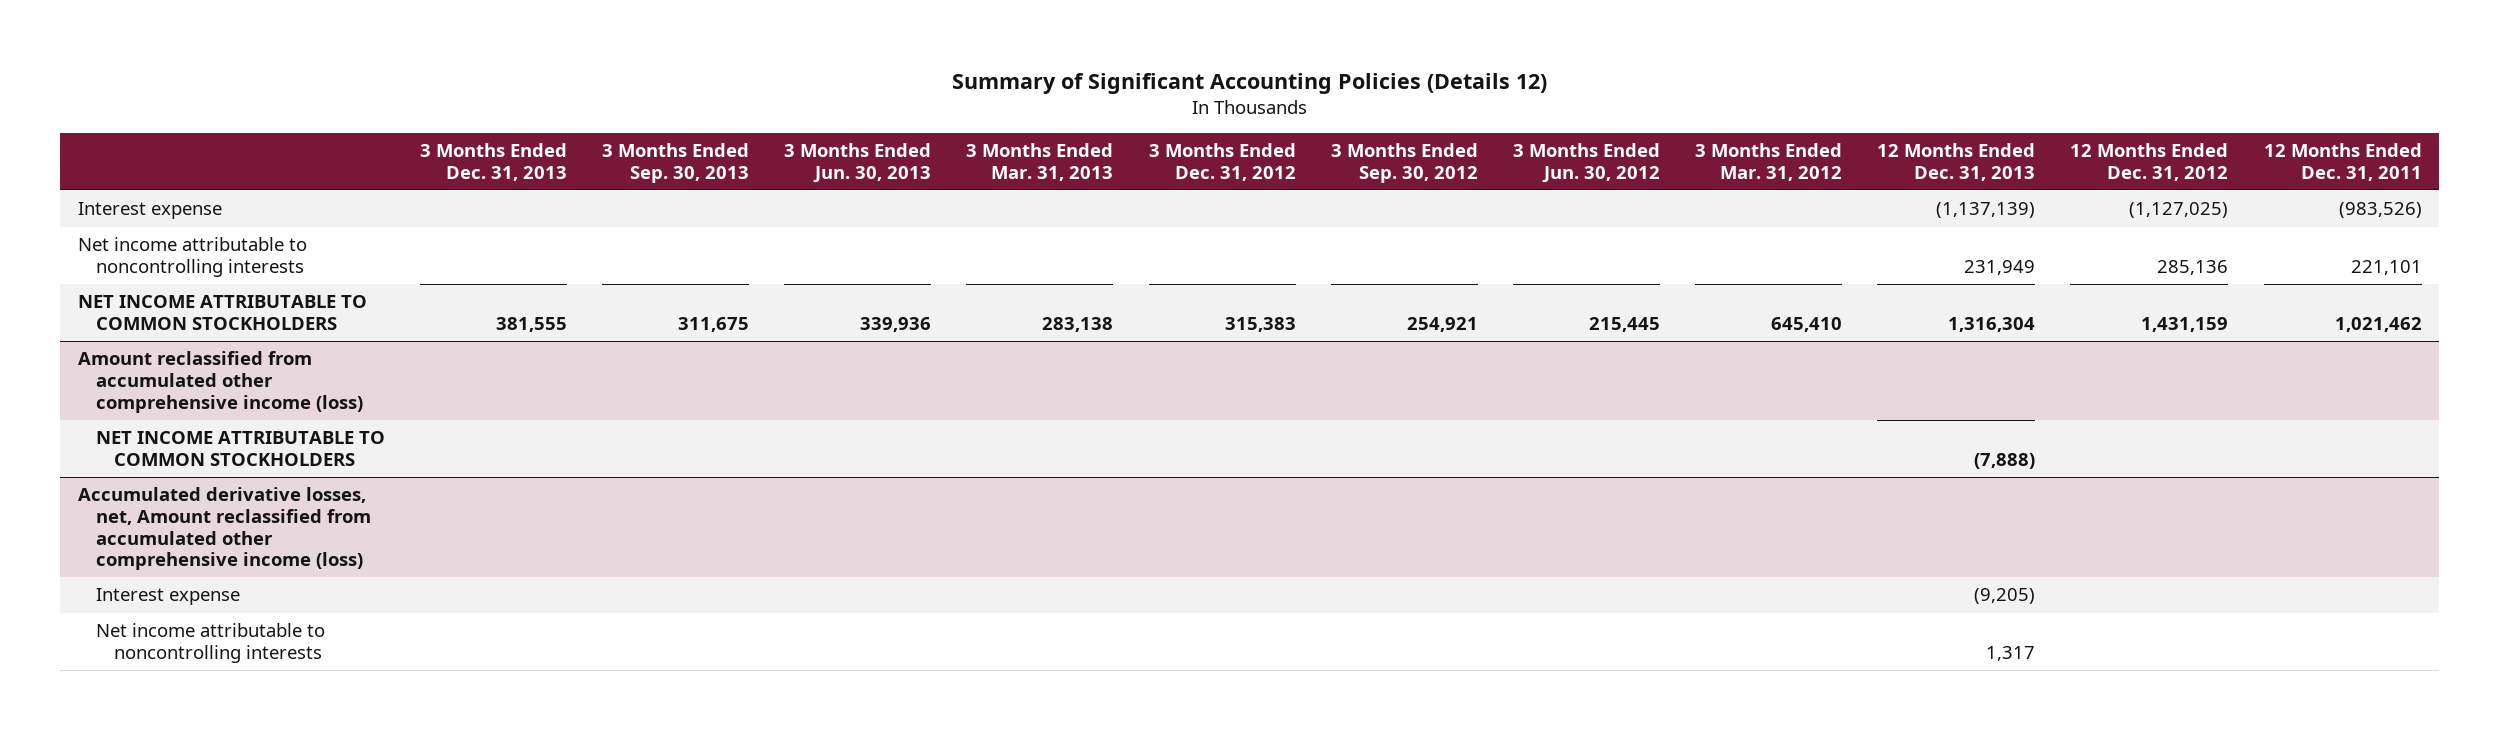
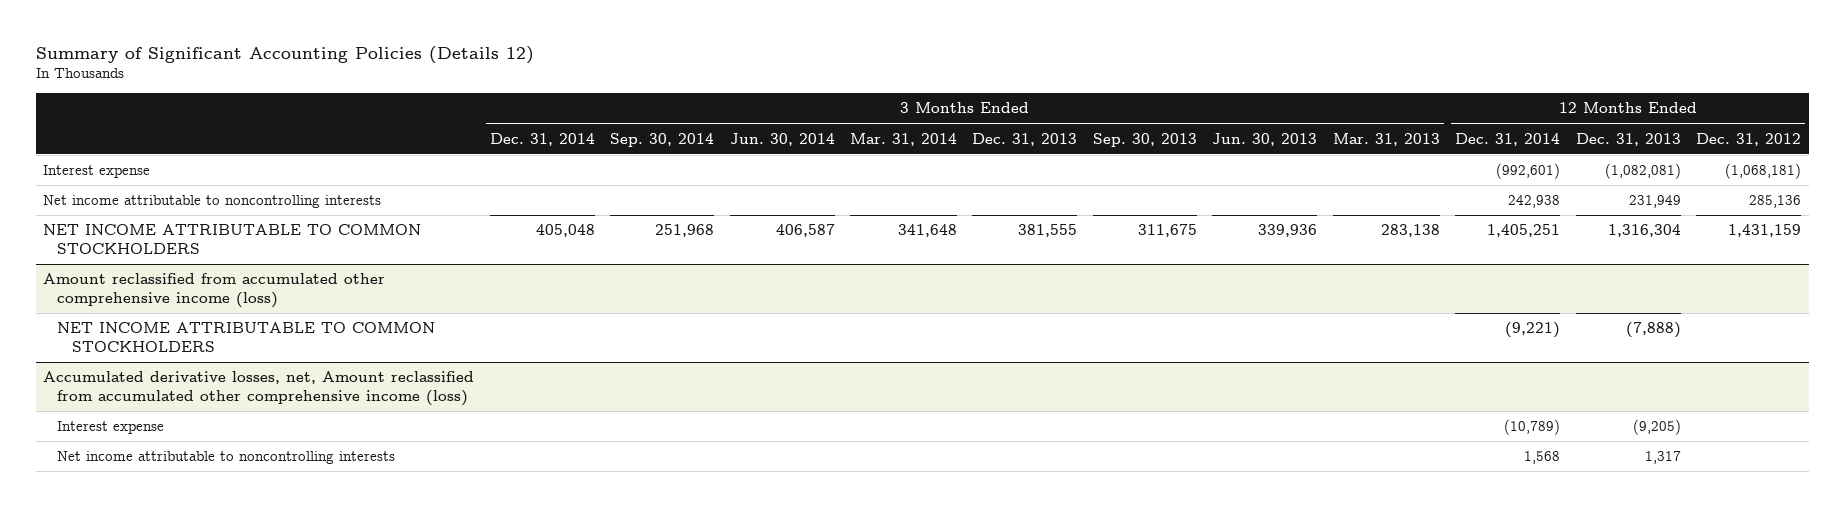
[1148,143,1296,181] 3 Months Ended Dec. 31, 2012 -> none
[1330,143,1478,183] 3 Months Ended Sep. 30, 2012 -> none
[1512,143,1660,183] 3 Months Ended Jun. 30, 2012 -> none
[1695,143,1843,181] 3 Months Ended Mar. 31, 2012 -> none
[2263,143,2422,181] 12 Months Ended Dec. 31, 2011 -> none
none -> [489,132,595,146] Dec. 31, 2014
none -> [610,132,715,147] Sep. 30, 2014
none -> [729,132,835,146] Jun. 30, 2014
none -> [850,132,958,146] Mar. 31, 2014
none -> [1455,132,1561,146] Dec. 31, 2014
[1936,202,2036,219] (1,137,139) -> [1604,163,1681,180] (1,082,081)
[2129,202,2229,219] (1,127,025) -> [1724,163,1801,180] (1,068,181)

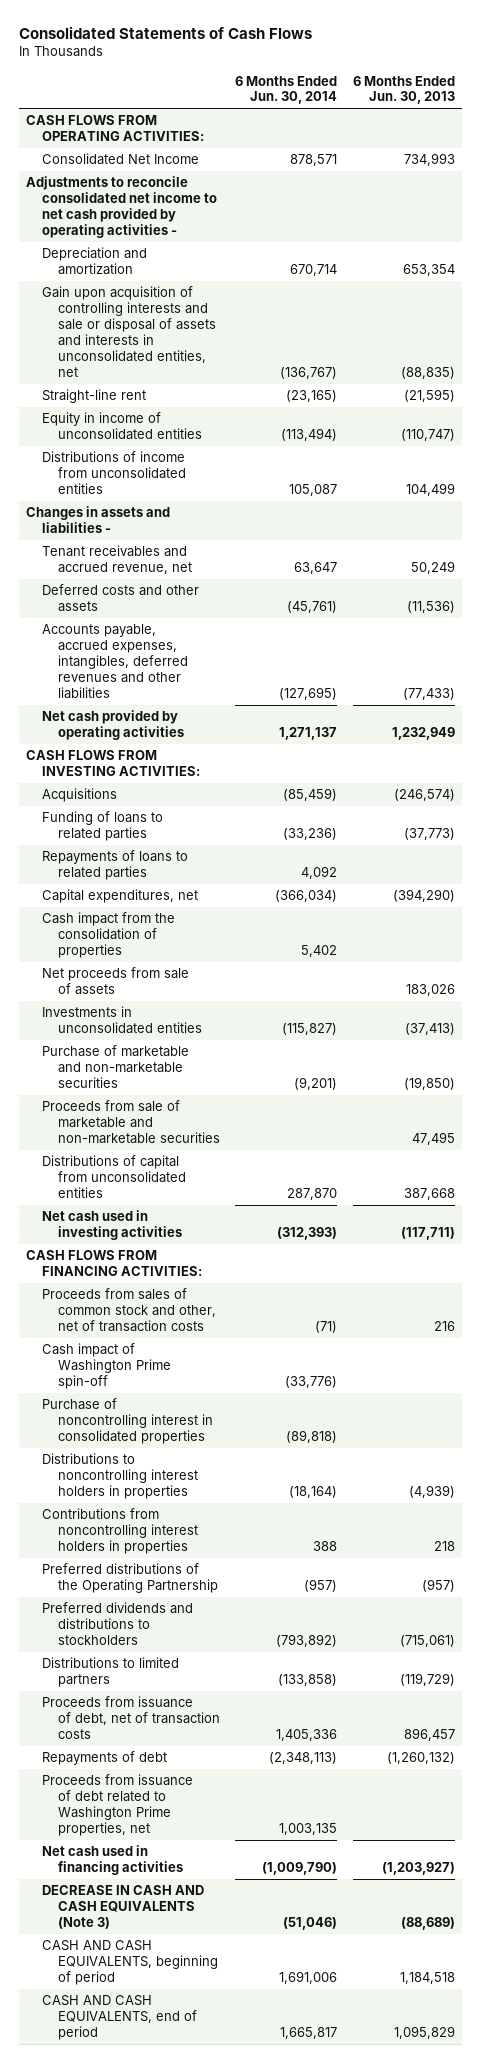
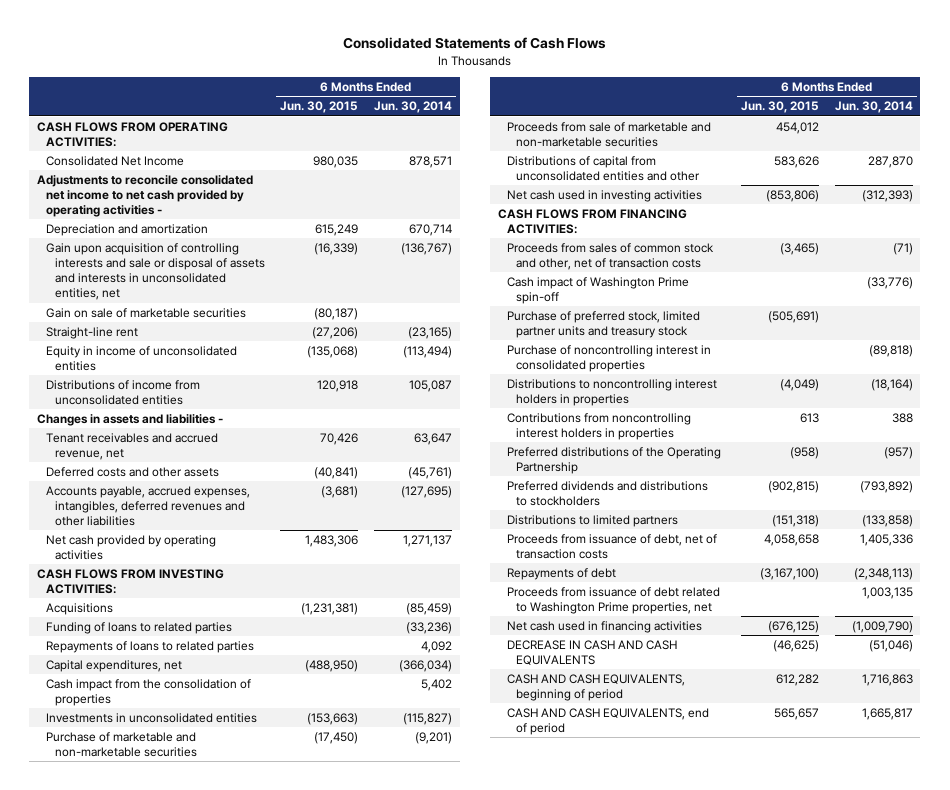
[352,75,455,105] 6 Months Ended Jun. 30, 2013 -> none
none -> [280,101,359,114] Jun. 30, 2015
none -> [45,307,246,318] Gain on sale of marketable securities
[42,967,190,996] Net proceeds from sale of assets -> none
[42,1155,187,1199] Distributions of capital from unconsolidated entities -> [506,155,700,182] Distributions of capital from unconsolidated entities and other
none -> [506,310,700,339] Purchase of preferred stock, limited partner units and treasury stock
[42,1885,205,1930] DECREASE IN CASH AND CASH EQUIVALENTS (Note 3) -> [506,639,677,666] DECREASE IN CASH AND CASH EQUIVALENTS
[279,1971,338,1985] 1,691,006 -> [861,673,913,686] 1,716,863

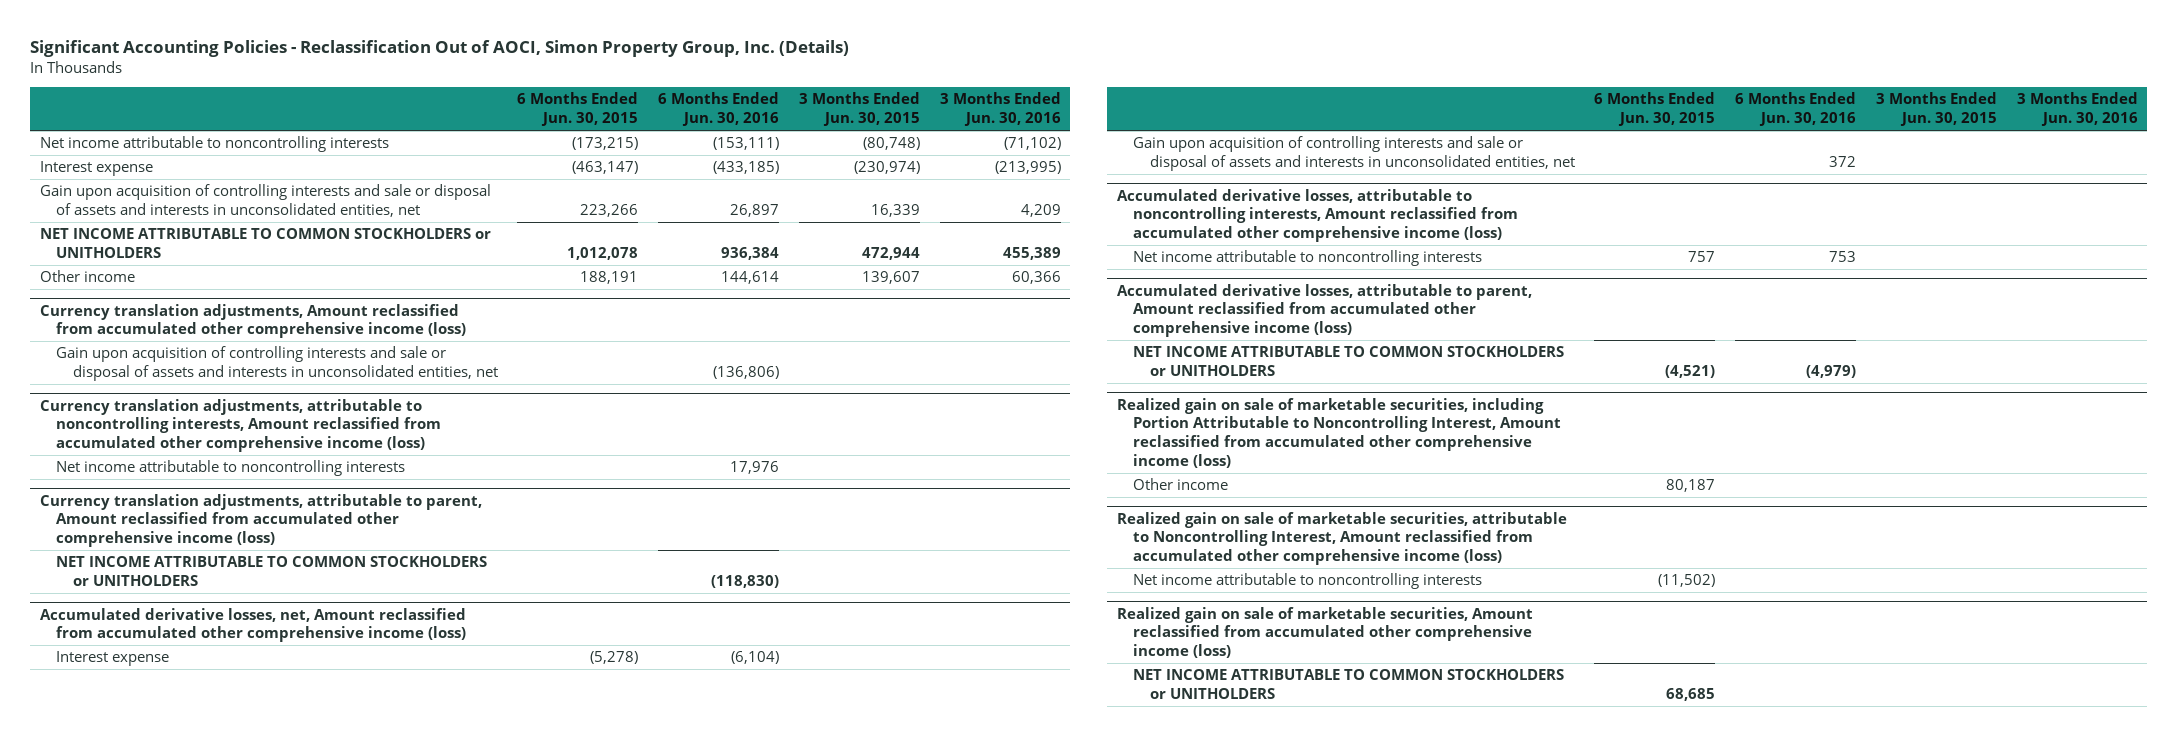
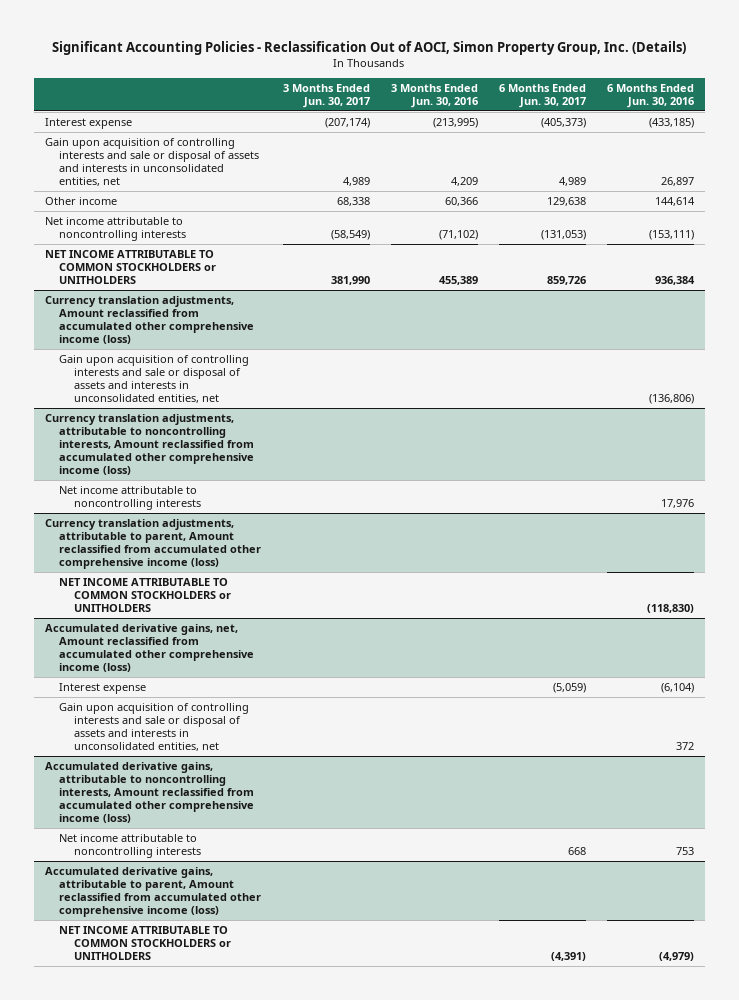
[517,92,639,127] 6 Months Ended Jun. 30, 2015 -> none
[798,92,920,127] 3 Months Ended Jun. 30, 2015 -> none
none -> [282,83,370,108] 3 Months Ended Jun. 30, 2017
none -> [498,83,586,108] 6 Months Ended Jun. 30, 2017
[40,136,390,153] Net income attributable to noncontrolling interests -> [44,217,187,242] Net income attributable to noncontrolling interests
[40,228,492,258] NET INCOME ATTRIBUTABLE TO COMMON STOCKHOLDERS or UNITHOLDERS -> [44,250,217,285] NET INCOME ATTRIBUTABLE TO COMMON STOCKHOLDERS or UNITHOLDERS
[40,607,467,643] Accumulated derivative losses, net, Amount reclassified from accumulated other comprehensive income (loss) -> [44,624,255,673] Accumulated derivative gains, net, Amount reclassified from accumulated other comprehensive income (loss)
[1117,188,1519,243] Accumulated derivative losses, attributable to noncontrolling interests, Amount reclassified from accumulated other comprehensive income (loss) -> [44,762,255,824] Accumulated derivative gains, attributable to noncontrolling interests, Amount reclassified from accumulated other comprehensive income (loss)
[1117,283,1533,338] Accumulated derivative losses, attributable to parent, Amount reclassified from accumulated other comprehensive income (loss) -> [44,867,262,918] Accumulated derivative gains, attributable to parent, Amount reclassified from accumulated other comprehensive income (loss)
[1117,397,1562,468] Realized gain on sale of marketable securities, including Portion Attributable to Noncontrolling Interest, Amount reclassified from accumulated other comprehensive income (loss) -> none
[1133,478,1229,491] Other income -> none
[1117,511,1568,566] Realized gain on sale of marketable securities, attributable to Noncontrolling Interest, Amount reclassified from accumulated other comprehensive income (loss) -> none
[1133,573,1483,590] Net income attributable to noncontrolling interests -> none
[1117,606,1534,659] Realized gain on sale of marketable securities, Amount reclassified from accumulated other comprehensive income (loss) -> none
[1133,669,1565,699] NET INCOME ATTRIBUTABLE TO COMMON STOCKHOLDERS or UNITHOLDERS -> none

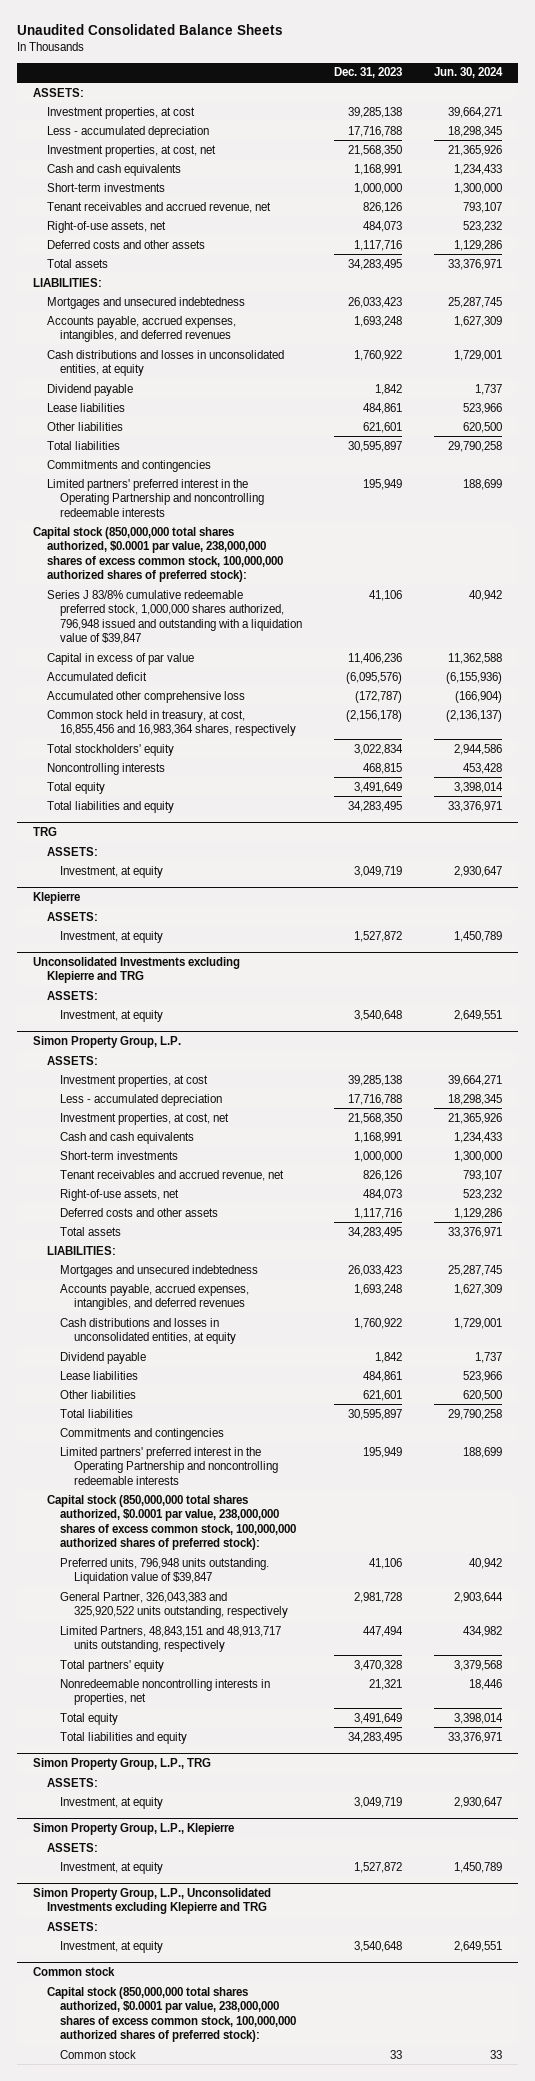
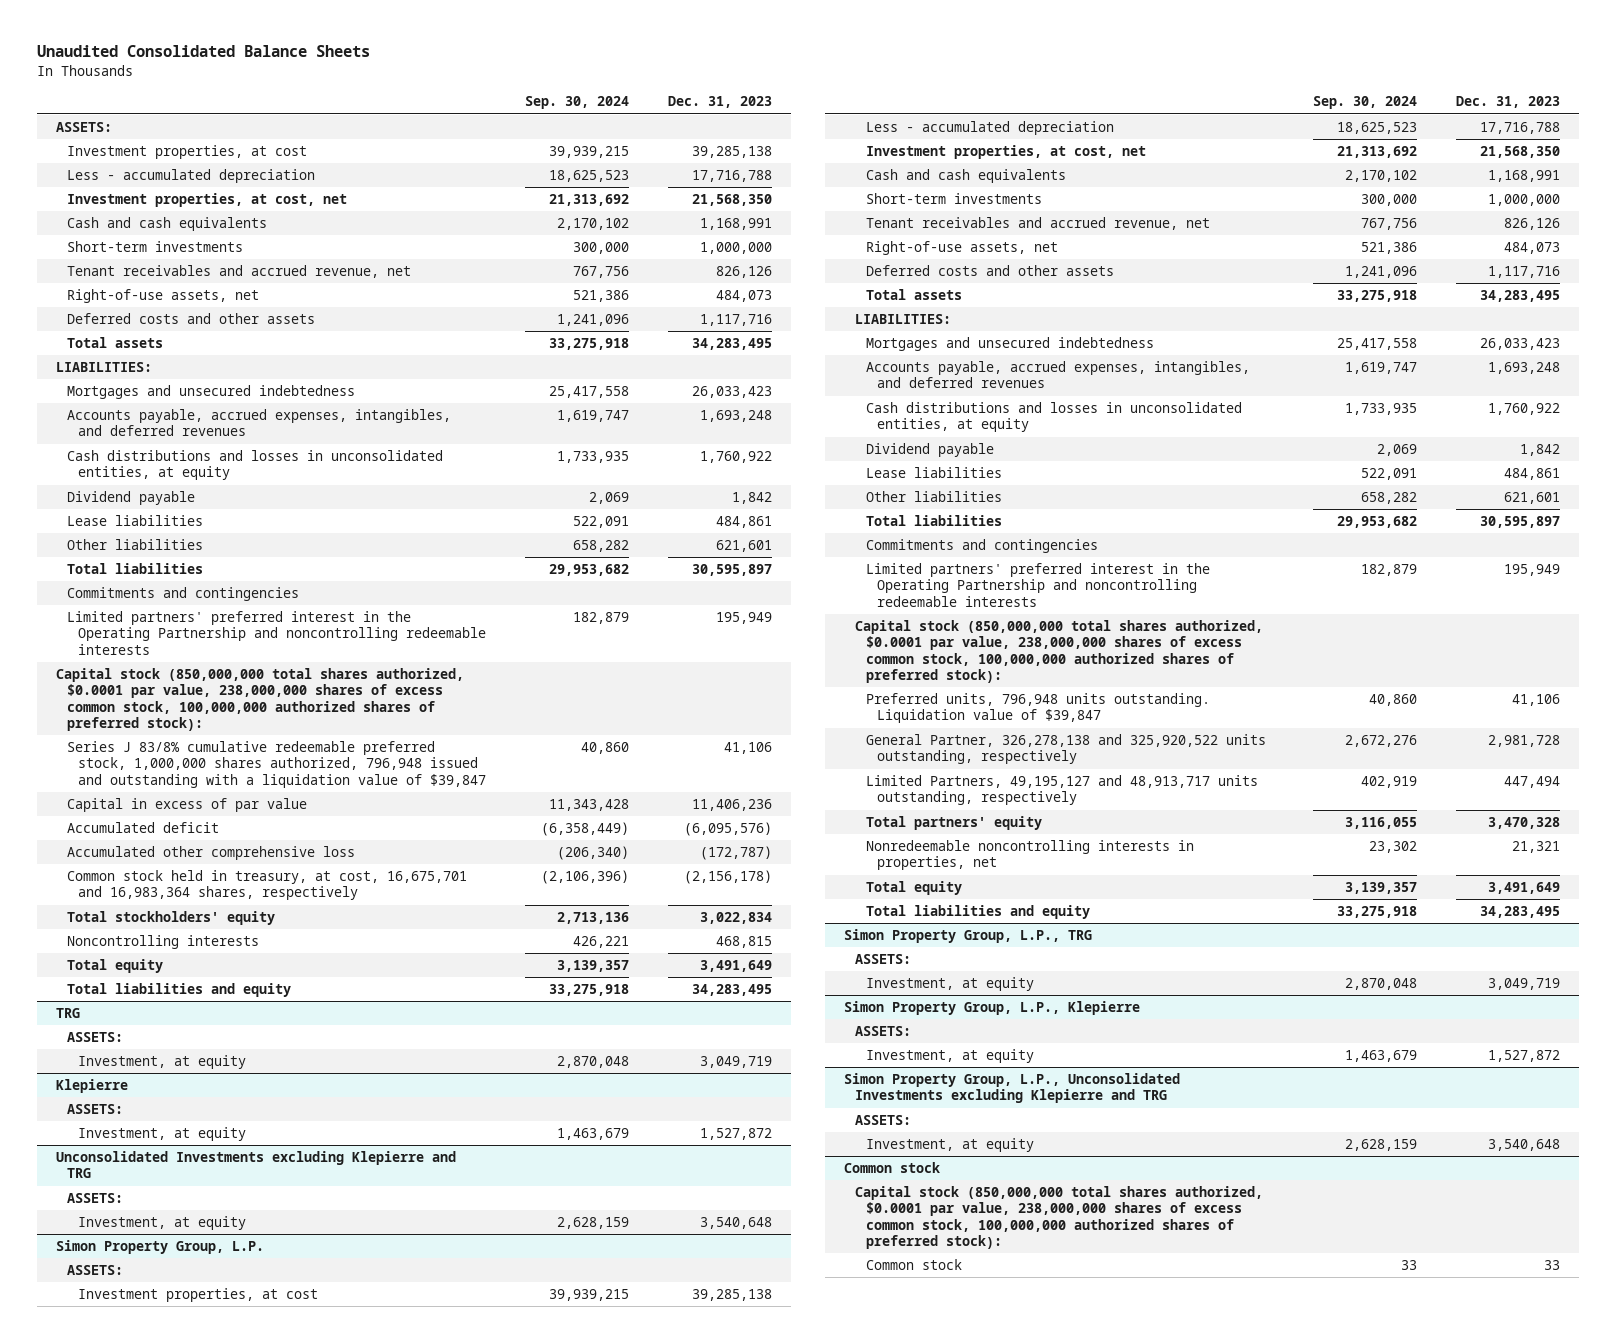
[434,67,504,79] Jun. 30, 2024 -> none
none -> [524,96,629,110] Sep. 30, 2024
[46,709,297,737] Common stock held in treasury, at cost, 16,855,456 and 16,983,364 shares, respectively -> [66,870,467,901] Common stock held in treasury, at cost, 16,675,701 and 16,983,364 shares, respectively
[60,1591,288,1619] General Partner, 326,043,383 and 325,920,522 units outstanding, respectively -> [865,734,1266,765] General Partner, 326,278,138 and 325,920,522 units outstanding, respectively
[60,1625,282,1653] Limited Partners, 48,843,151 and 48,913,717 units outstanding, respectively -> [865,775,1258,806] Limited Partners, 49,195,127 and 48,913,717 units outstanding, respectively

